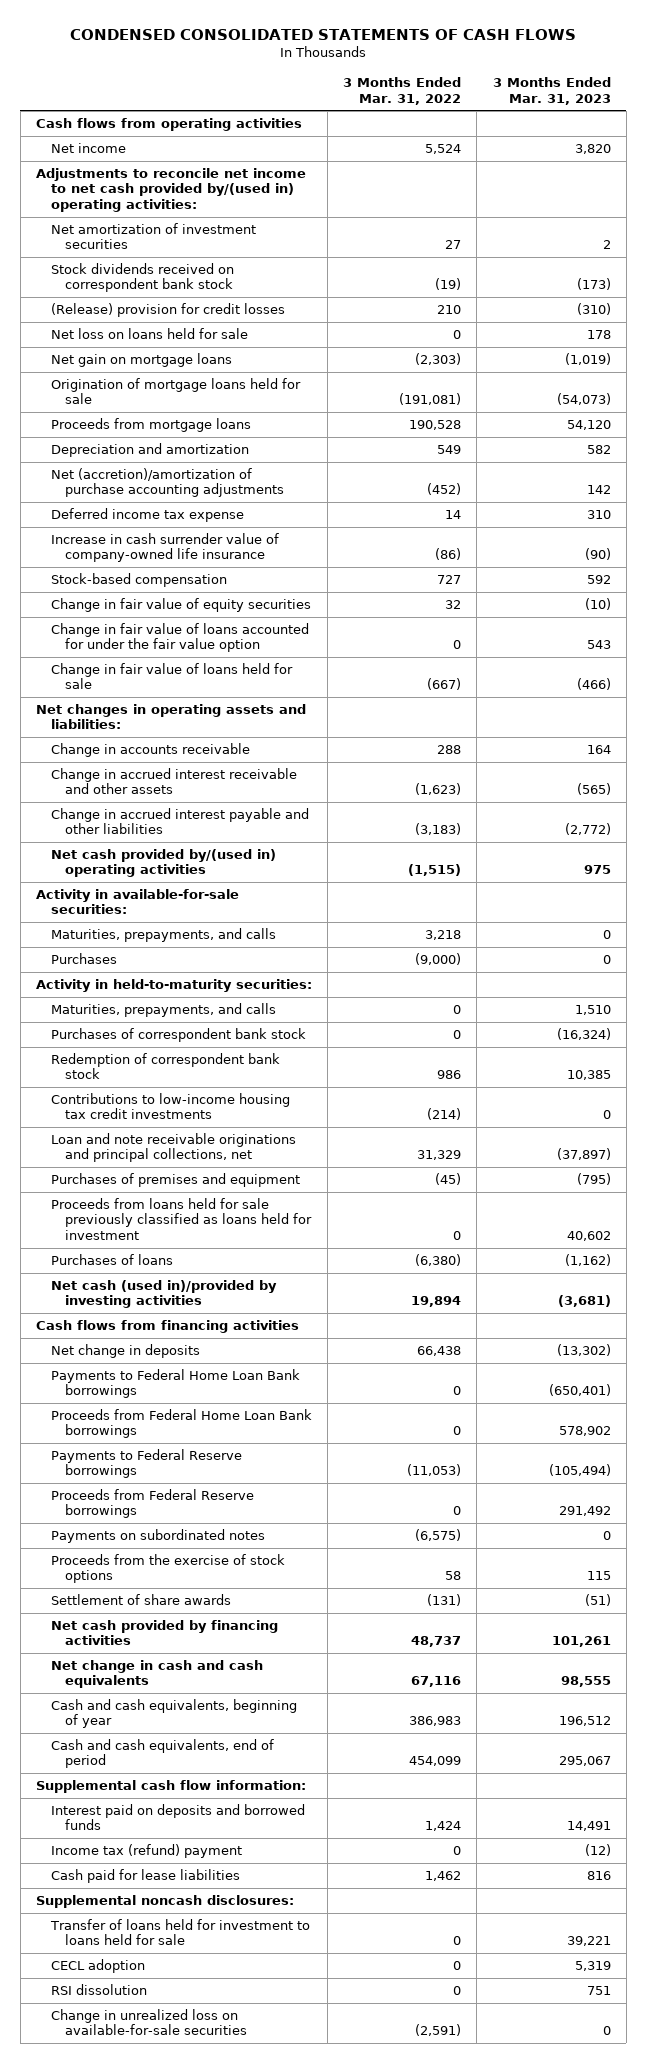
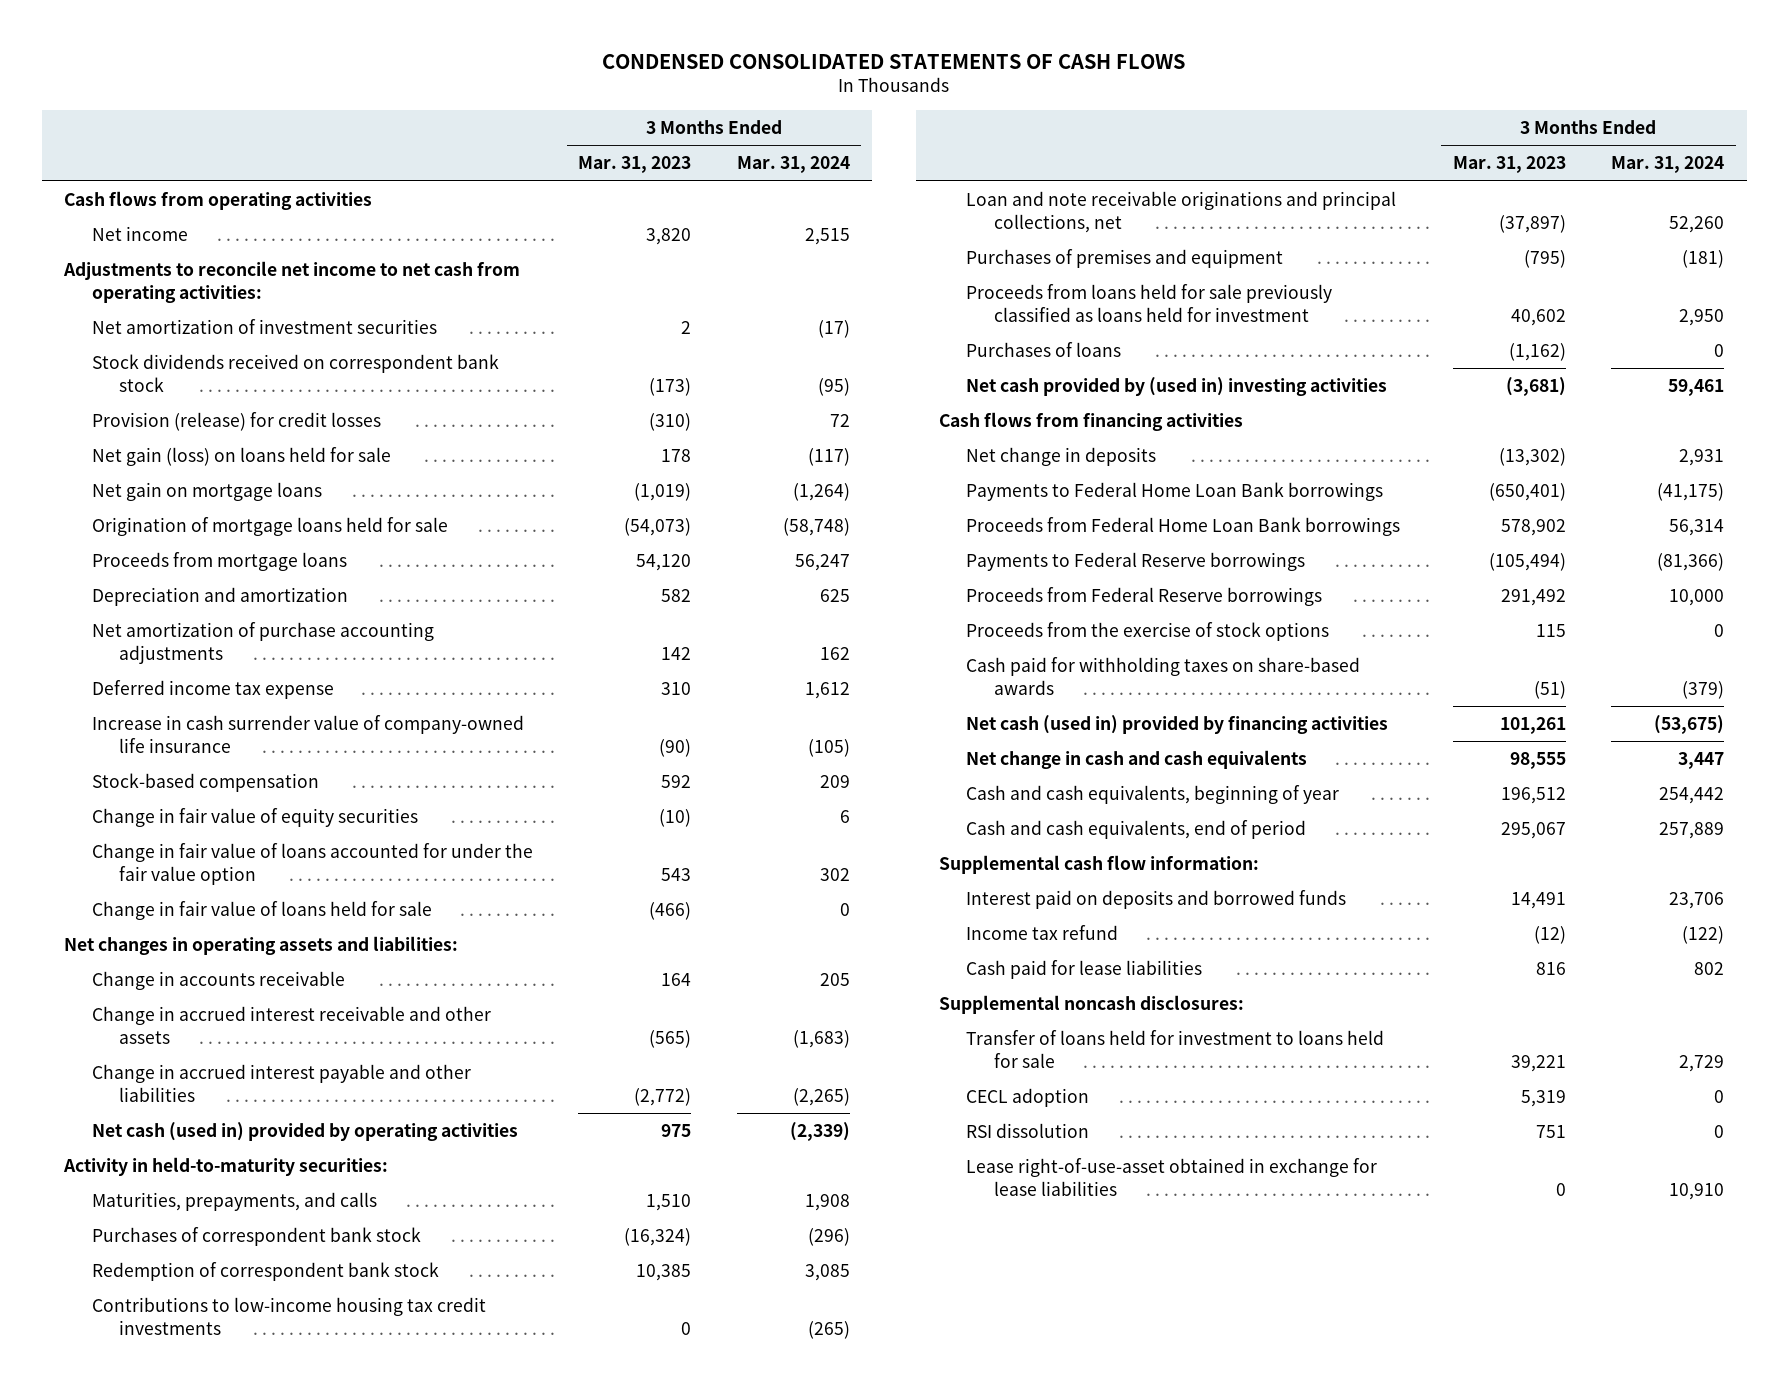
[343,77,462,105] 3 Months Ended Mar. 31, 2022 -> none
none -> [736,156,850,174] Mar. 31, 2024
[35,168,306,212] Adjustments to reconcile net income to net cash provided by/(used in) operating activities: -> [63,261,521,303] Adjustments to reconcile net income to net cash from operating activities:
[50,303,285,318] (Release) provision for credit losses -> [91,412,381,432] Provision (release) for credit losses
[50,328,248,340] Net loss on loans held for sale -> [91,447,391,467] Net gain (loss) on loans held for sale
[50,468,285,498] Net (accretion)/amortization of purchase accounting adjustments -> [91,622,434,664] Net amortization of purchase accounting adjustments
[35,889,239,915] Activity in available-for-sale securities: -> none
[50,928,276,943] Maturities, prepayments, and calls -> none
[50,953,117,965] Purchases -> none
[50,849,276,878] Net cash provided by/(used in) operating activities -> [91,1122,518,1142] Net cash (used in) provided by operating activities
[50,1280,277,1309] Net cash (used in)/provided by investing activities -> [966,377,1388,397] Net cash provided by (used in) investing activities
[50,1529,265,1544] Payments on subordinated notes -> none
[50,1594,231,1606] Settlement of share awards -> [966,657,1361,695] Cash paid for withholding taxes on share-based awards
[50,1620,278,1646] Net cash provided by financing activities -> [966,715,1389,735] Net cash (used in) provided by financing activities
[50,1844,242,1859] Income tax (refund) payment -> [966,925,1119,941] Income tax refund
[50,2009,248,2036] Change in unrealized loss on available-for-sale securities -> none
none -> [966,1158,1378,1196] Lease right-of-use-asset obtained in exchange for lease liabilities

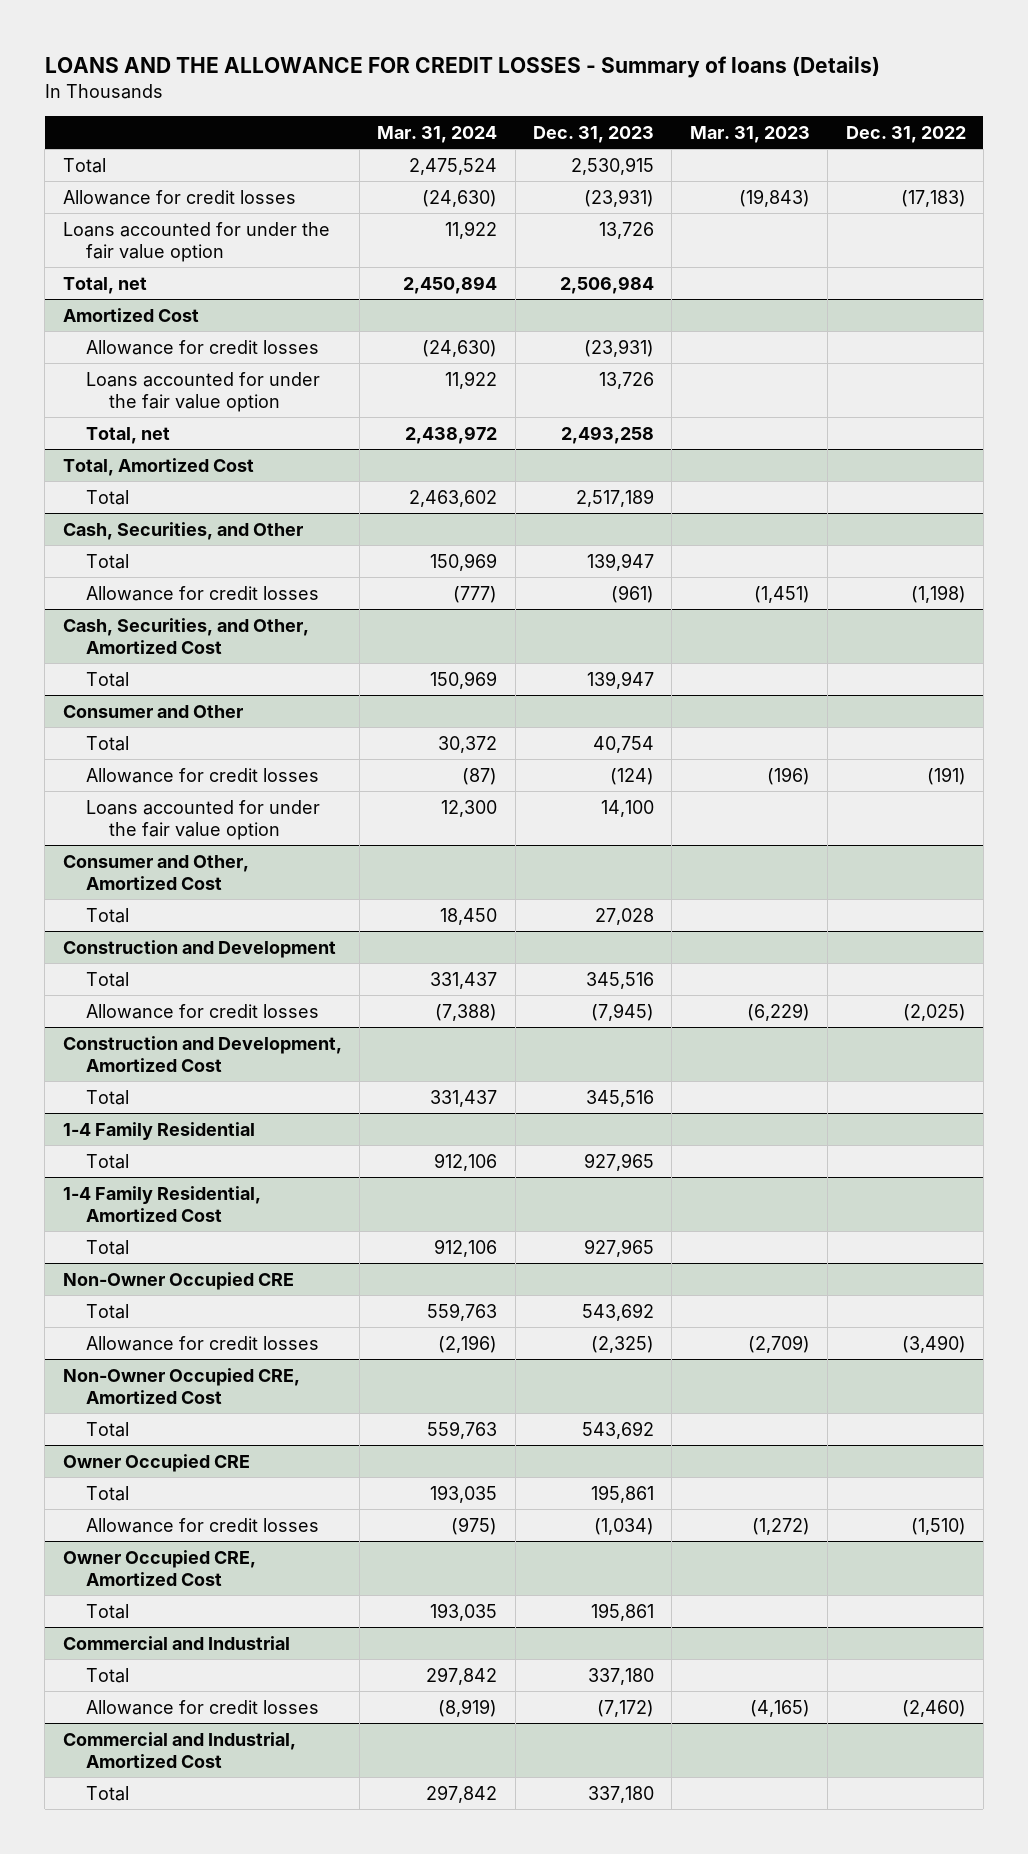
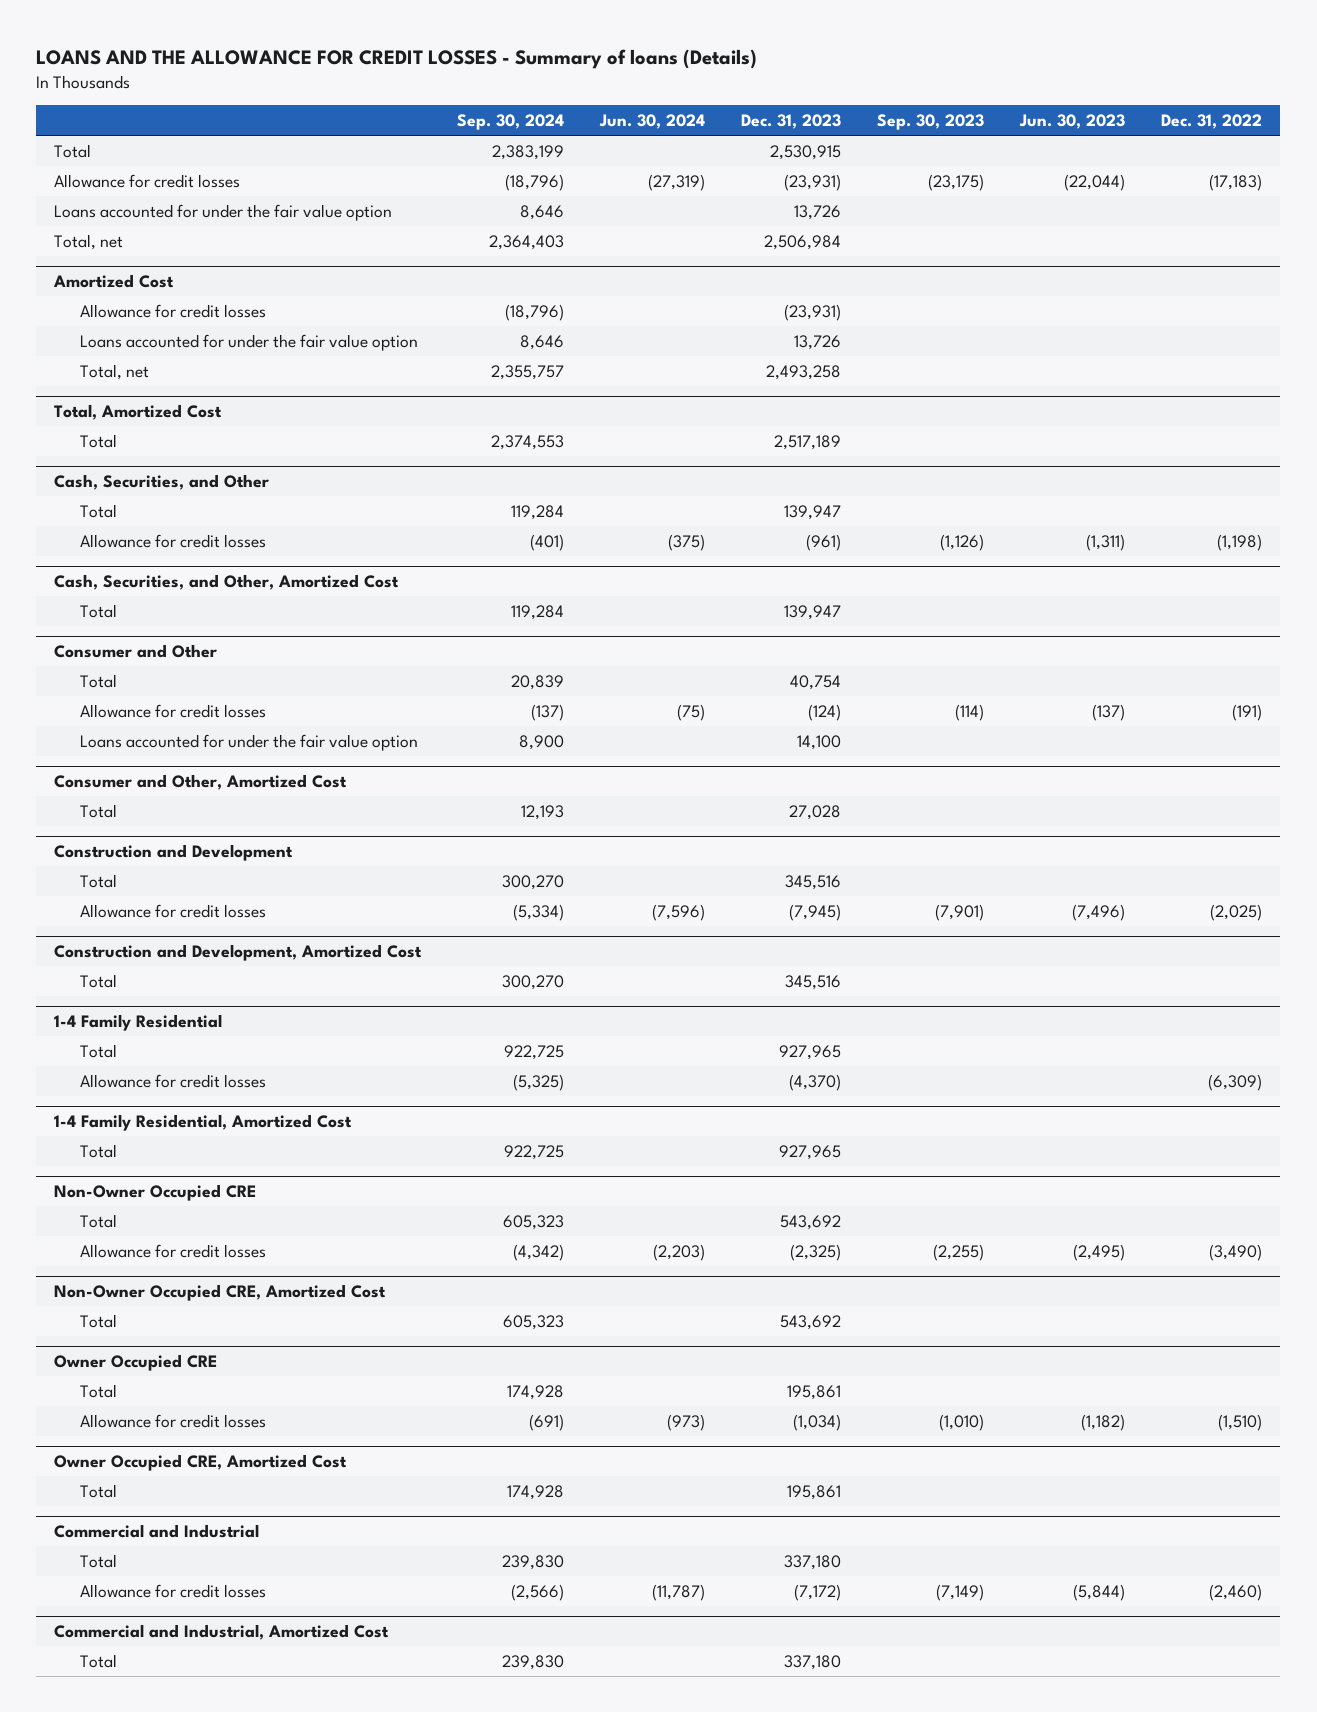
[377,125,498,143] Mar. 31, 2024 -> none
[689,125,810,143] Mar. 31, 2023 -> none
none -> [457,114,565,131] Sep. 30, 2024
none -> [599,114,706,130] Jun. 30, 2024
none -> [877,114,985,131] Sep. 30, 2023
none -> [1019,114,1126,130] Jun. 30, 2023
none -> [79,1073,266,1088] Allowance for credit losses

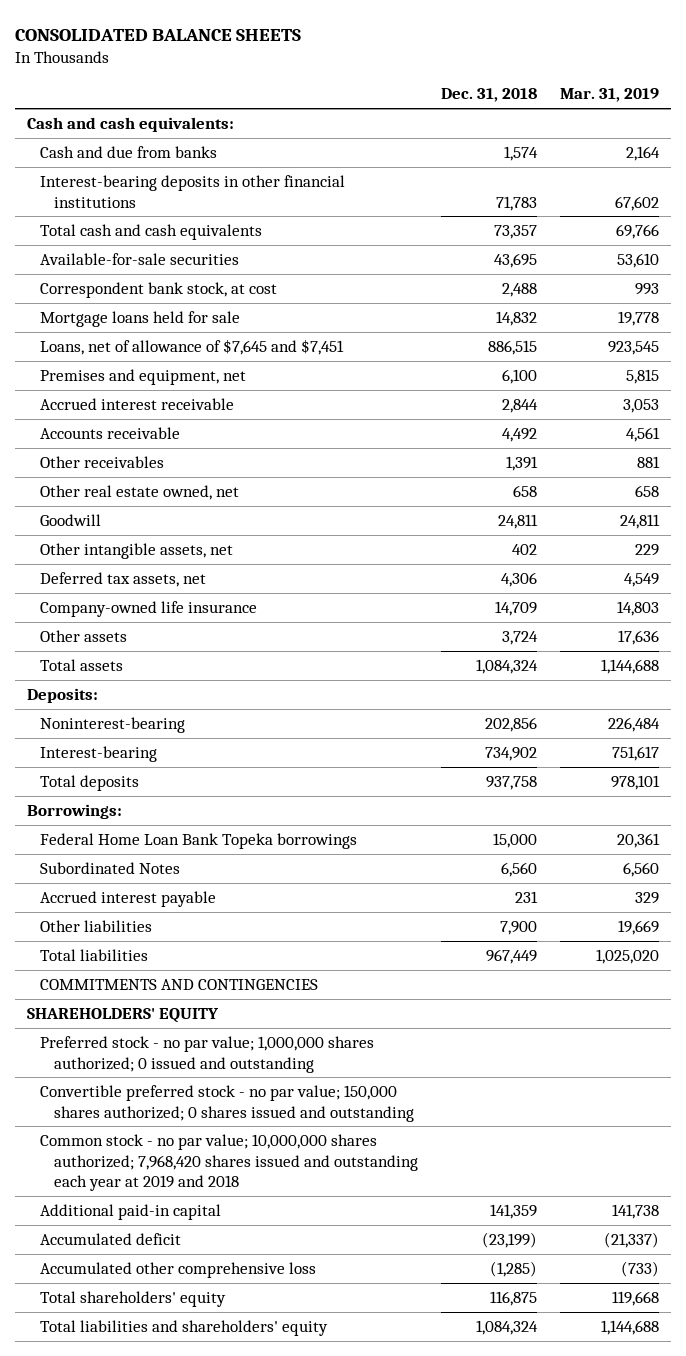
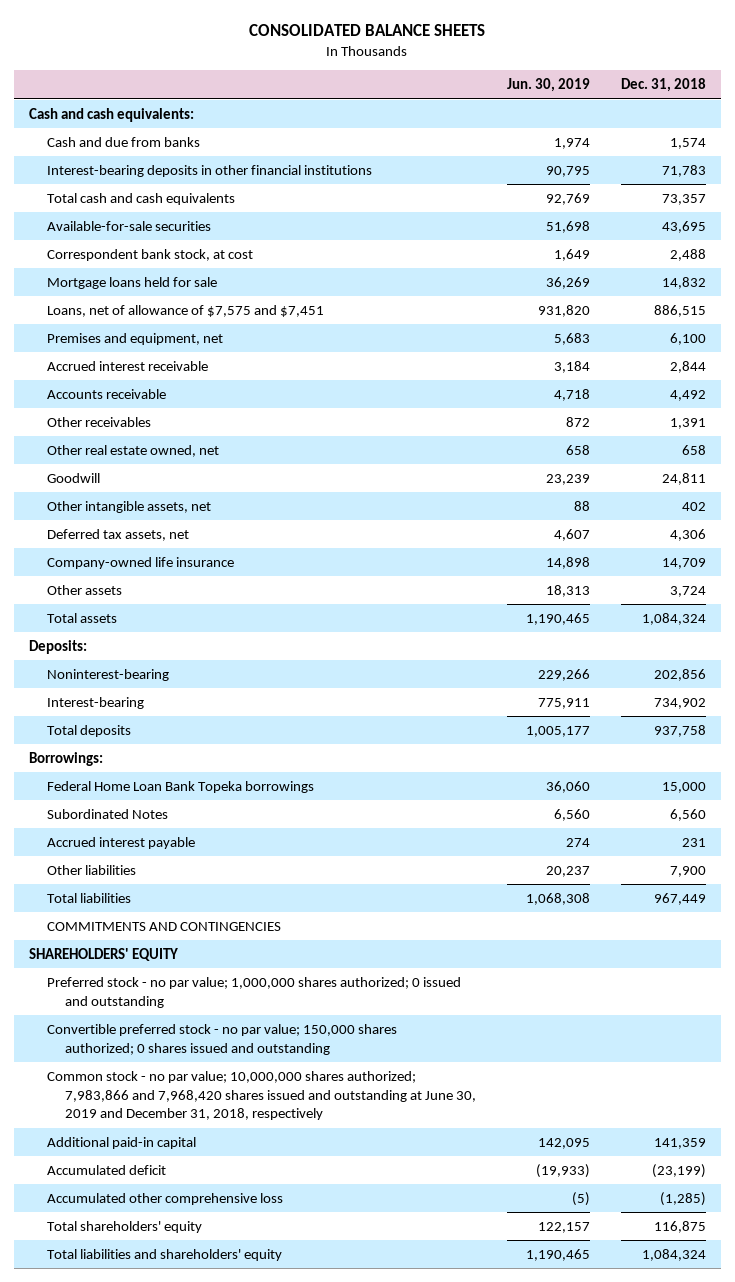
[560,88,660,103] Mar. 31, 2019 -> none
none -> [507,78,591,93] Jun. 30, 2019
[40,338,345,355] Loans, net of allowance of $7,645 and $7,451 -> [47,304,325,317] Loans, net of allowance of $7,575 and $7,451
[40,1133,418,1192] Common stock - no par value; 10,000,000 shares authorized; 7,968,420 shares issued and outstanding each year at 2019 and 2018 -> [47,1070,477,1121] Common stock - no par value; 10,000,000 shares authorized; 7,983,866 and 7,968,420 shares issued and outstanding at June 30, 2019 and December 31, 2018, respectively

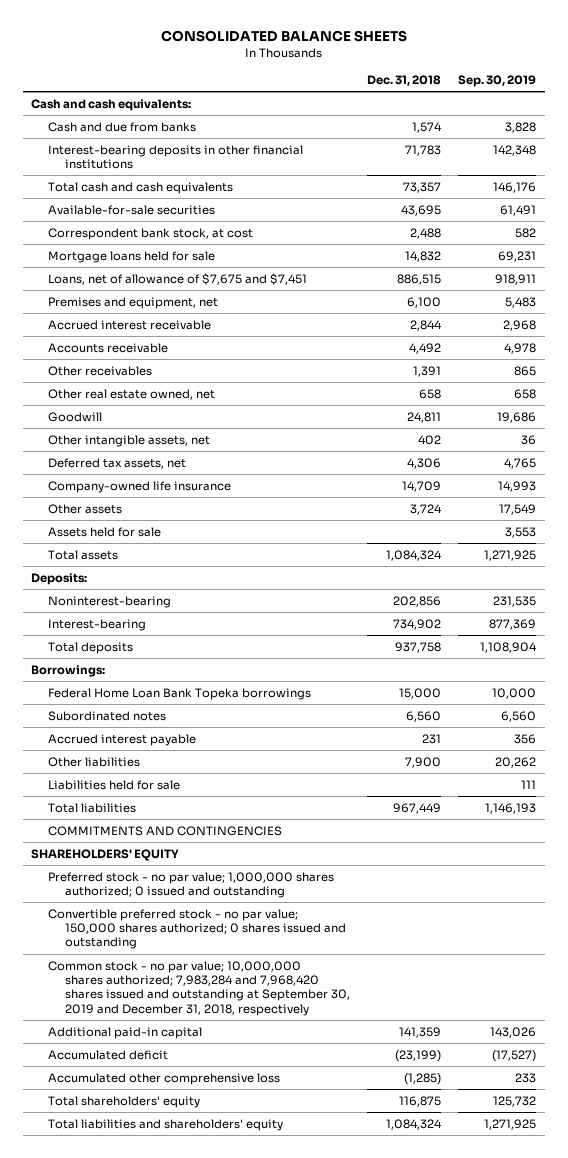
[507,78,591,93] Jun. 30, 2019 -> none
none -> [458,75,537,88] Sep. 30, 2019
[47,304,325,317] Loans, net of allowance of $7,575 and $7,451 -> [47,272,307,285] Loans, net of allowance of $7,675 and $7,451
none -> [47,526,161,537] Assets held for sale
[47,808,169,819] Subordinated Notes -> [47,710,166,721] Subordinated notes
none -> [47,779,180,790] Liabilities held for sale
[47,1070,477,1121] Common stock - no par value; 10,000,000 shares authorized; 7,983,866 and 7,968,420 shares issued and outstanding at June 30, 2019 and December 31, 2018, respectively -> [47,960,350,1016] Common stock - no par value; 10,000,000 shares authorized; 7,983,284 and 7,968,420 shares issued and outstanding at September 30, 2019 and December 31, 2018, respectively

